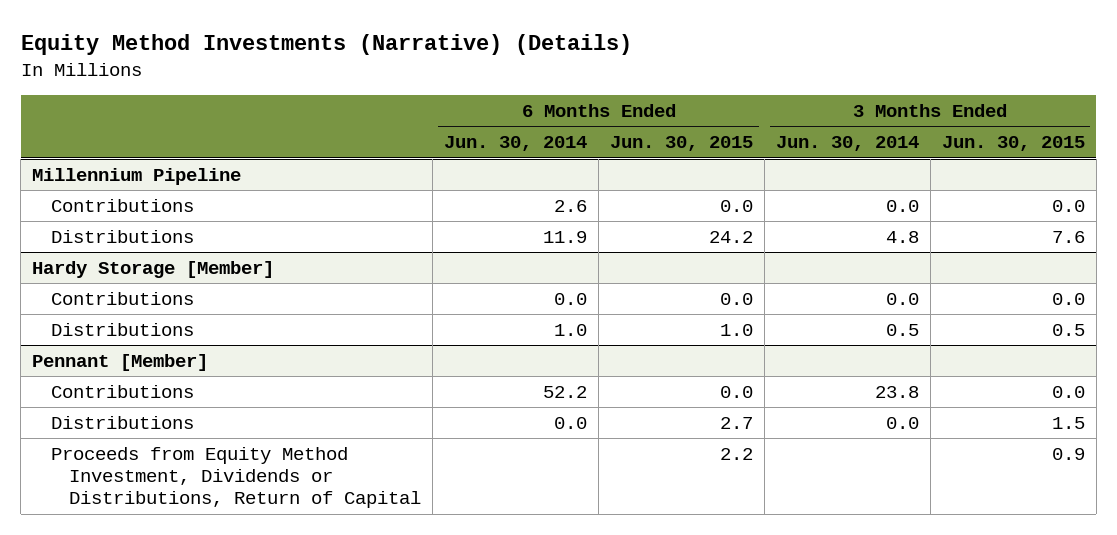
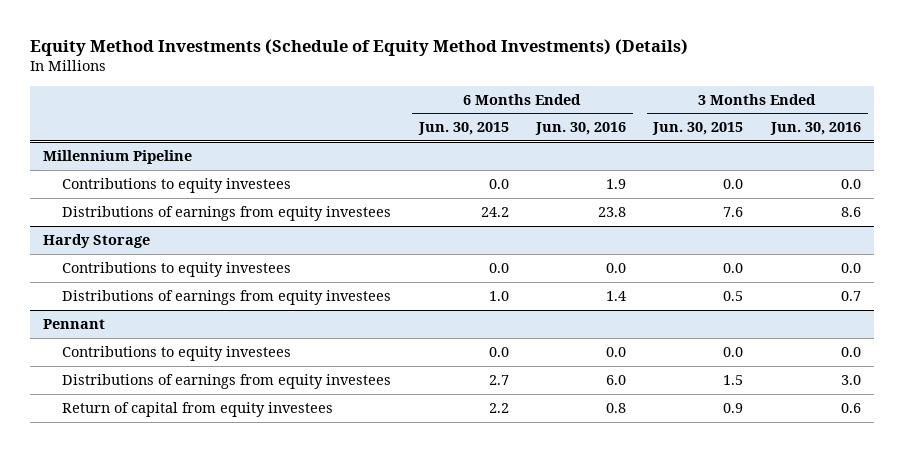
[20,34,632,56] Equity Method Investments (Narrative) (Details) -> [29,38,688,56] Equity Method Investments (Schedule of Equity Method Investments) (Details)
[444,136,588,152] Jun. 30, 2014 -> none
[775,136,919,152] Jun. 30, 2014 -> none
none -> [535,122,627,136] Jun. 30, 2016
none -> [769,122,861,136] Jun. 30, 2016
[50,322,194,336] Distributions -> none
[50,198,194,212] Contributions -> [62,177,292,193] Contributions to equity investees
[50,229,194,243] Distributions -> [62,205,392,221] Distributions of earnings from equity investees
[32,260,275,278] Hardy Storage [Member] -> [43,233,151,248] Hardy Storage
[50,291,194,305] Contributions -> [62,261,292,277] Contributions to equity investees
none -> [62,289,392,305] Distributions of earnings from equity investees
[32,353,209,371] Pennant [Member] -> [43,318,106,329] Pennant
[50,384,194,398] Contributions -> [62,345,292,361] Contributions to equity investees
[50,415,194,429] Distributions -> [62,373,392,389] Distributions of earnings from equity investees
[50,446,422,509] Proceeds from Equity Method Investment, Dividends or Distributions, Return of Capital -> [62,401,334,417] Return of capital from equity investees

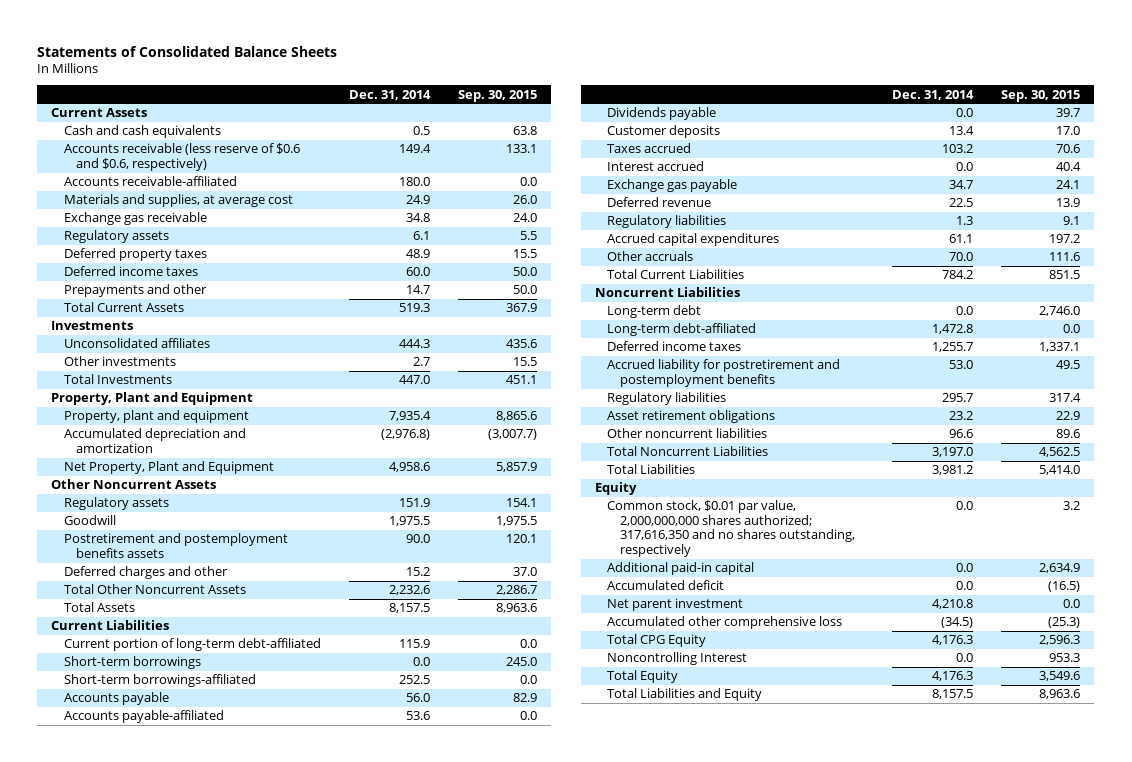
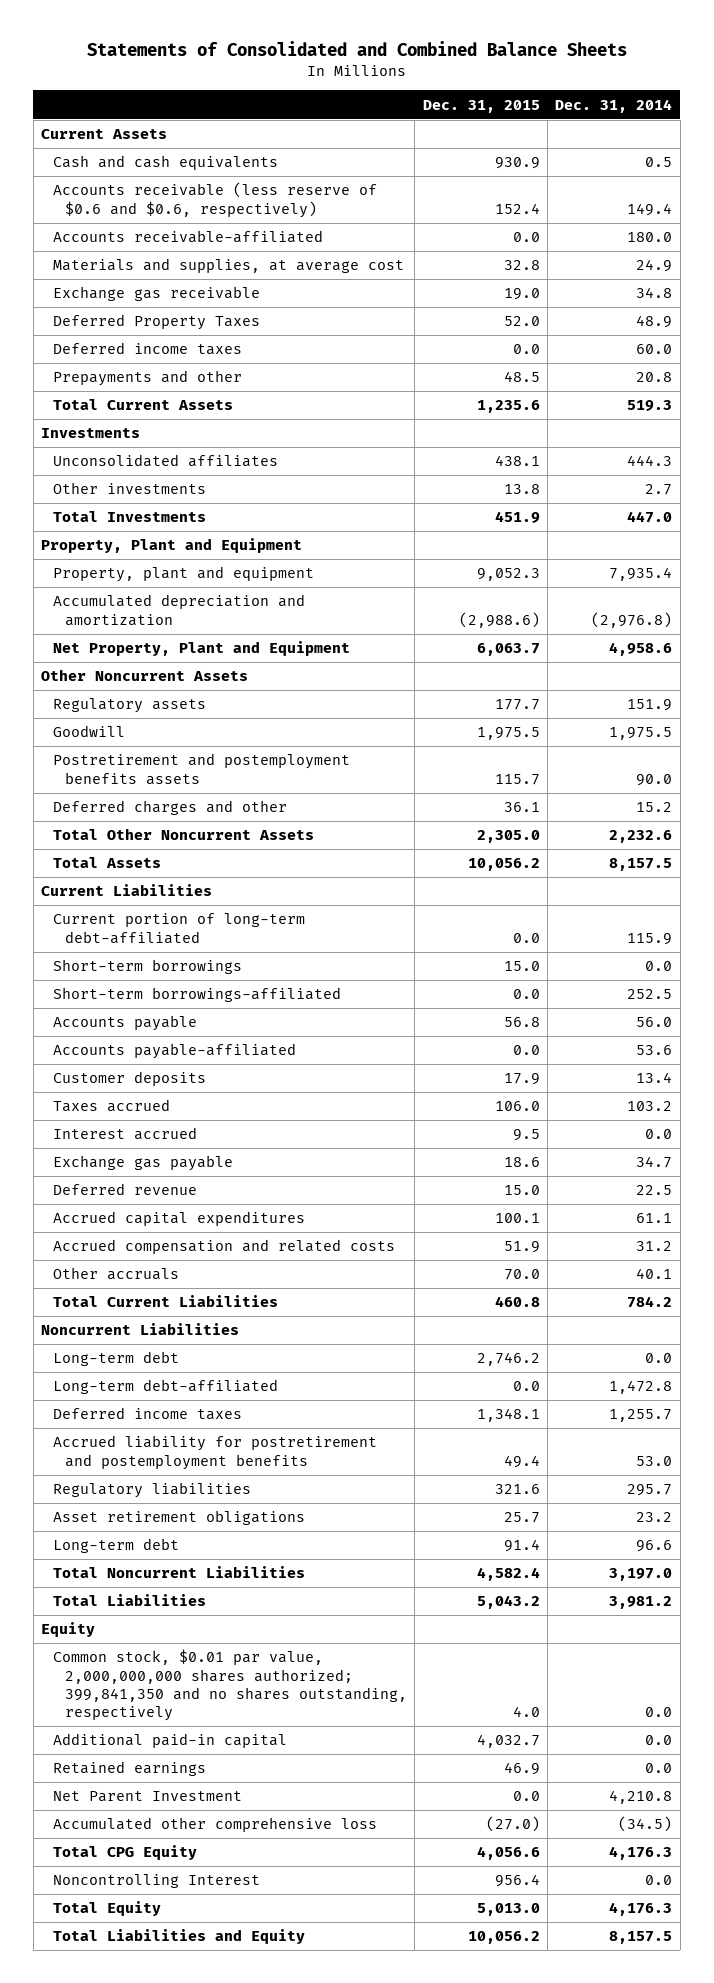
[37,45,338,57] Statements of Consolidated Balance Sheets -> [86,40,627,56] Statements of Consolidated and Combined Balance Sheets
[457,89,537,102] Sep. 30, 2015 -> none
none -> [422,99,540,113] Dec. 31, 2015
[63,230,169,244] Regulatory assets -> none
[63,248,207,262] Deferred property taxes -> [53,314,261,331] Deferred Property Taxes
[405,285,430,295] 14.7 -> [636,372,673,383] 20.8
[607,107,717,121] Dividends payable -> none
[607,215,727,229] Regulatory liabilities -> none
none -> [53,1239,396,1255] Accrued compensation and related costs
[949,252,974,262] 70.0 -> [636,1268,673,1280] 40.1
[607,428,768,439] Other noncurrent liabilities -> [53,1538,180,1554] Long-term debt
[607,500,855,557] Common stock, $0.01 par value, 2,000,000,000 shares authorized; 317,616,350 and no shares outstanding, respectively -> [53,1649,408,1721] Common stock, $0.01 par value, 2,000,000,000 shares authorized; 399,841,350 and no shares outstanding, respectively
[607,580,725,591] Accumulated deficit -> [53,1761,207,1777] Retained earnings
[607,598,744,612] Net parent investment -> [53,1791,243,1803] Net Parent Investment

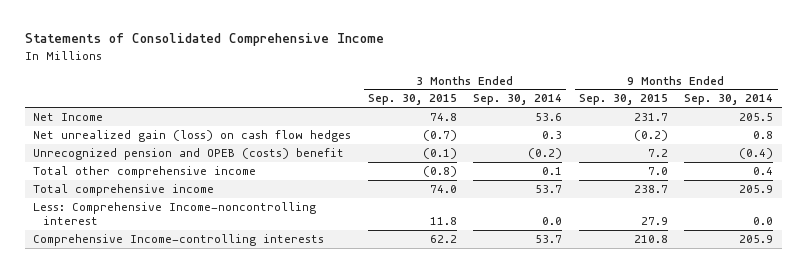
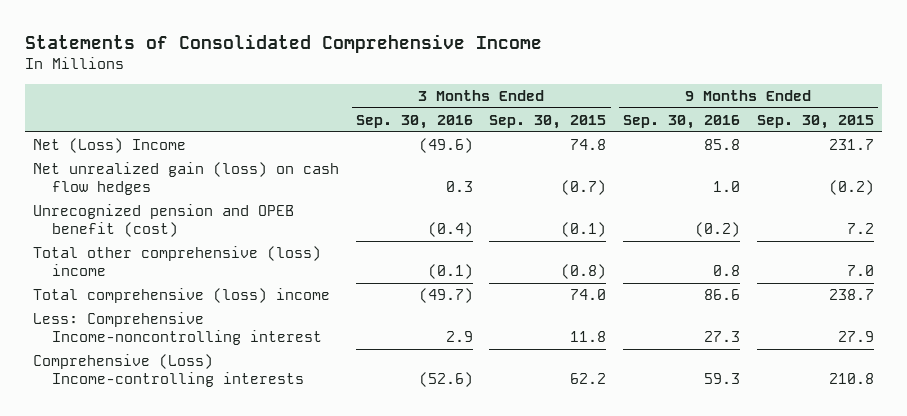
[473,94,563,106] Sep. 30, 2014 -> none
[684,94,774,106] Sep. 30, 2014 -> none
none -> [355,115,473,130] Sep. 30, 2016
none -> [623,115,741,130] Sep. 30, 2016
[33,113,104,122] Net Income -> [33,138,187,154] Net (Loss) Income
[33,148,345,161] Unrecognized pension and OPEB (costs) benefit -> [33,204,295,238] Unrecognized pension and OPEB benefit (cost)
[33,166,257,179] Total other comprehensive income -> [33,246,322,277] Total other comprehensive (loss) income
[33,184,215,197] Total comprehensive income -> [33,288,331,304] Total comprehensive (loss) income
[33,234,325,247] Comprehensive Income-controlling interests -> [33,354,305,388] Comprehensive (Loss) Income-controlling interests

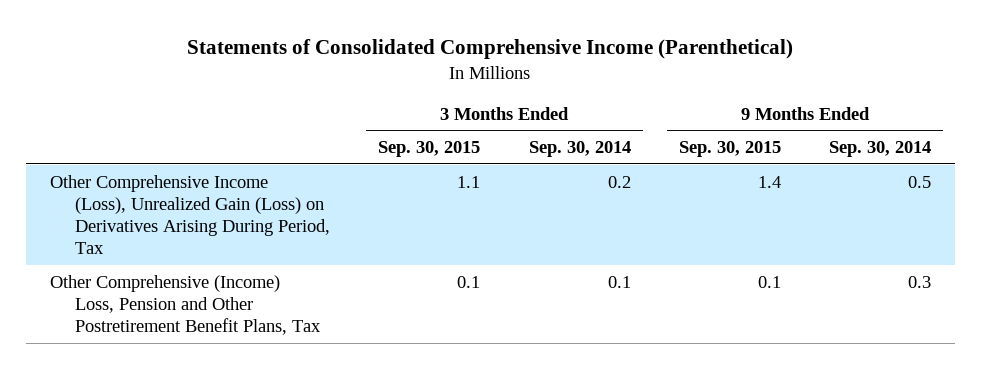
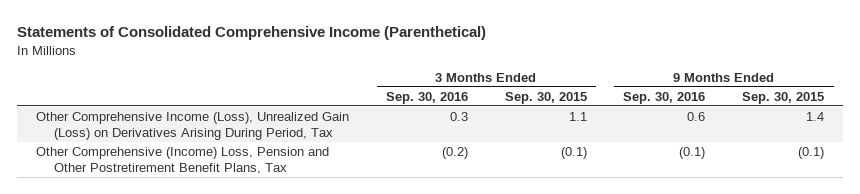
[528,141,631,158] Sep. 30, 2014 -> none
[829,141,932,158] Sep. 30, 2014 -> none
none -> [385,91,468,104] Sep. 30, 2016
none -> [623,91,706,104] Sep. 30, 2016
[457,275,481,288] 0.1 -> [560,146,587,159] (0.1)
[757,275,781,288] 0.1 -> [798,146,825,159] (0.1)

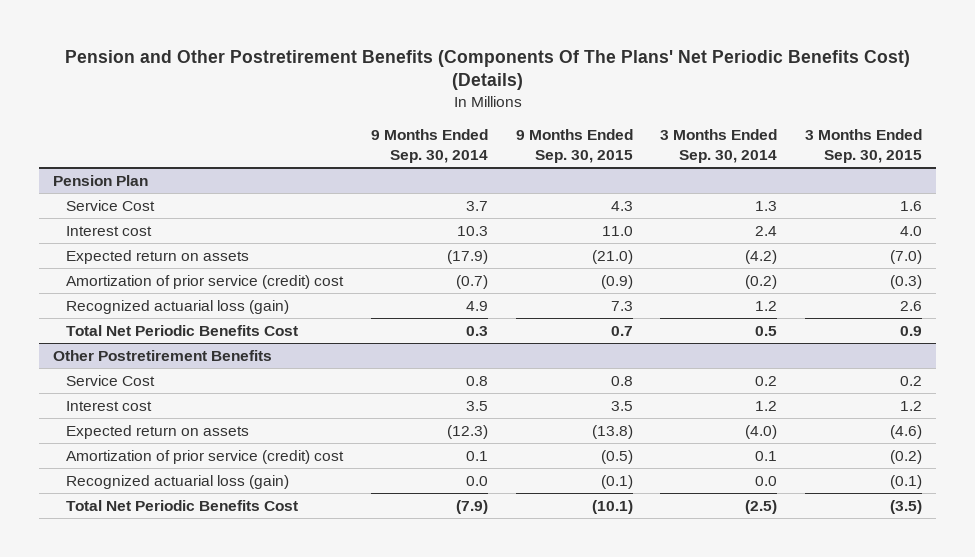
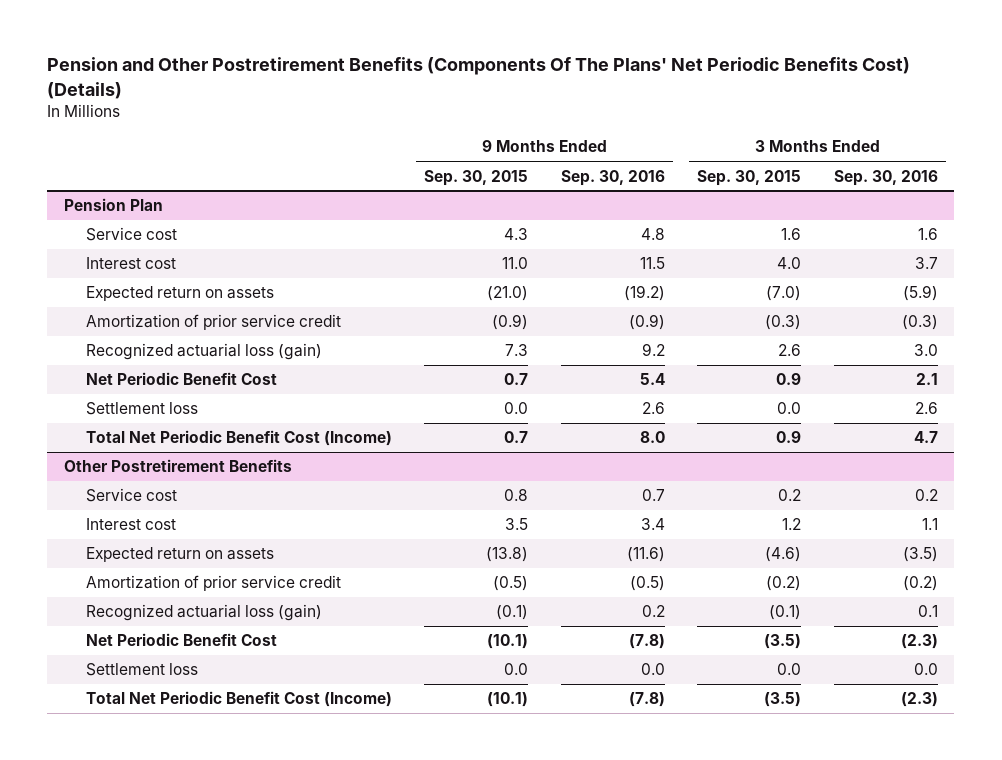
[370,129,488,163] 9 Months Ended Sep. 30, 2014 -> none
[660,129,778,163] 3 Months Ended Sep. 30, 2014 -> none
none -> [560,169,665,186] Sep. 30, 2016
none -> [834,169,939,186] Sep. 30, 2016
[65,199,155,211] Service Cost -> [85,227,177,242] Service cost
[65,274,344,289] Amortization of prior service (credit) cost -> [85,314,341,331] Amortization of prior service credit
none -> [85,372,277,386] Net Periodic Benefit Cost
none -> [85,402,198,416] Settlement loss
[65,324,298,336] Total Net Periodic Benefits Cost -> [85,430,392,447] Total Net Periodic Benefit Cost (Income)
[65,374,155,386] Service Cost -> [85,488,177,503] Service cost
[65,449,344,464] Amortization of prior service (credit) cost -> [85,575,341,592] Amortization of prior service credit
none -> [85,633,277,647] Net Periodic Benefit Cost
none -> [85,663,198,677] Settlement loss
[65,499,298,511] Total Net Periodic Benefits Cost -> [85,691,392,708] Total Net Periodic Benefit Cost (Income)

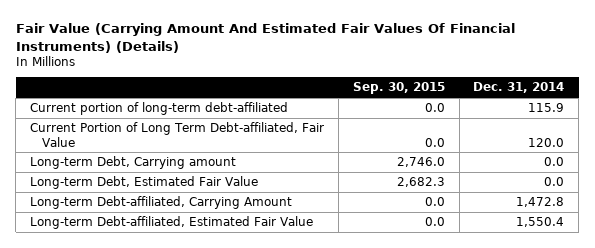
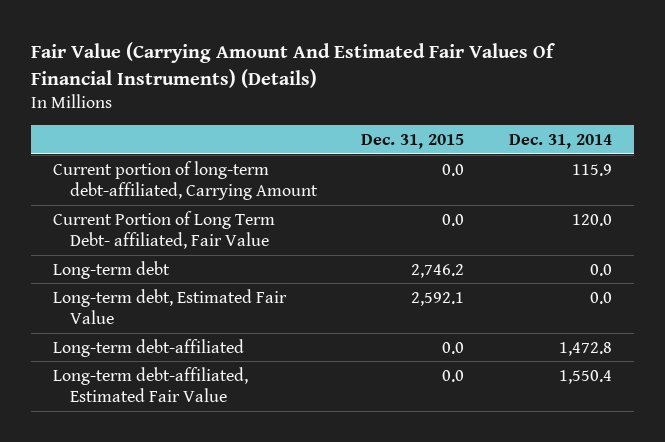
[352,82,445,95] Sep. 30, 2015 -> none
none -> [361,133,465,149] Dec. 31, 2015
[30,101,289,115] Current portion of long-term debt-affiliated -> [53,160,318,201] Current portion of long-term debt-affiliated, Carrying Amount
[30,121,325,147] Current Portion of Long Term Debt-affiliated, Fair Value -> [53,210,276,250] Current Portion of Long Term Debt- affiliated, Fair Value
[30,155,237,169] Long-term Debt, Carrying amount -> [53,260,171,279] Long-term debt
[30,175,259,189] Long-term Debt, Estimated Fair Value -> [53,288,288,325] Long-term debt, Estimated Fair Value
[30,195,293,209] Long-term Debt-affiliated, Carrying Amount -> [53,338,245,357] Long-term debt-affiliated
[30,215,314,229] Long-term Debt-affiliated, Estimated Fair Value -> [53,366,249,403] Long-term debt-affiliated, Estimated Fair Value

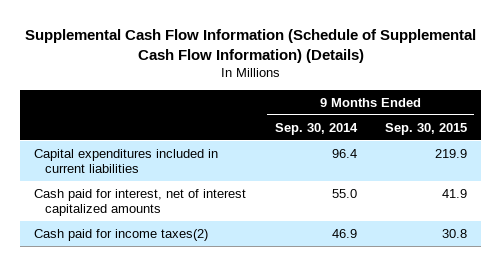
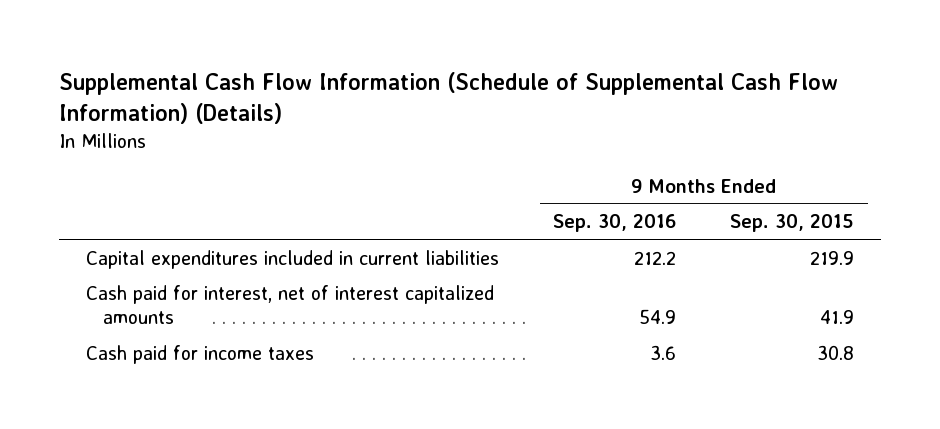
[274,122,358,135] Sep. 30, 2014 -> none
none -> [553,214,677,233] Sep. 30, 2016
[33,228,208,241] Cash paid for income taxes(2) -> [86,344,315,364] Cash paid for income taxes

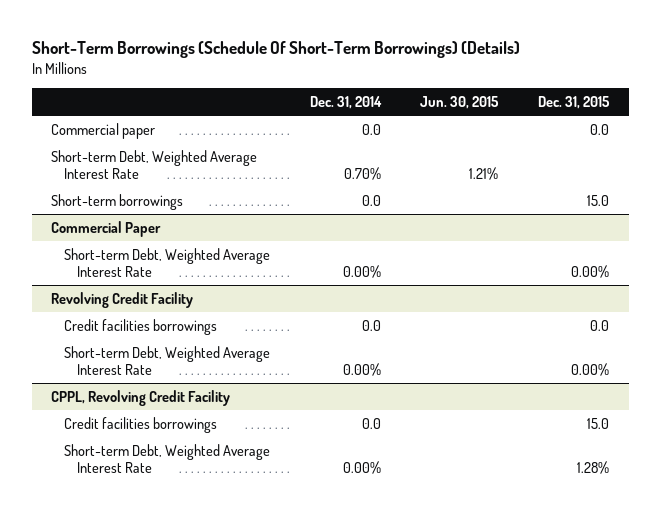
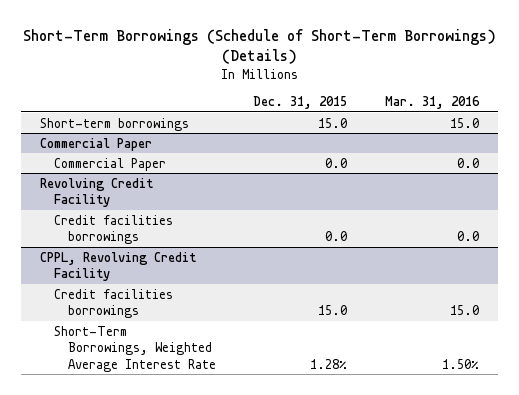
[31,41,520,59] Short-Term Borrowings (Schedule Of Short-Term Borrowings) (Details) -> [22,29,496,65] Short-Term Borrowings (Schedule of Short-Term Borrowings) (Details)
[309,96,382,110] Dec. 31, 2014 -> none
[420,96,500,110] Jun. 30, 2015 -> none
none -> [385,95,481,109] Mar. 31, 2016
[51,122,156,139] Commercial paper -> none
[51,149,258,180] Short-term Debt, Weighted Average Interest Rate -> none
[64,247,271,278] Short-term Debt, Weighted Average Interest Rate -> none
none -> [53,157,166,171] Commercial Paper
[64,345,271,376] Short-term Debt, Weighted Average Interest Rate -> none
[64,443,271,474] Short-term Debt, Weighted Average Interest Rate -> [53,325,216,372] Short-Term Borrowings, Weighted Average Interest Rate

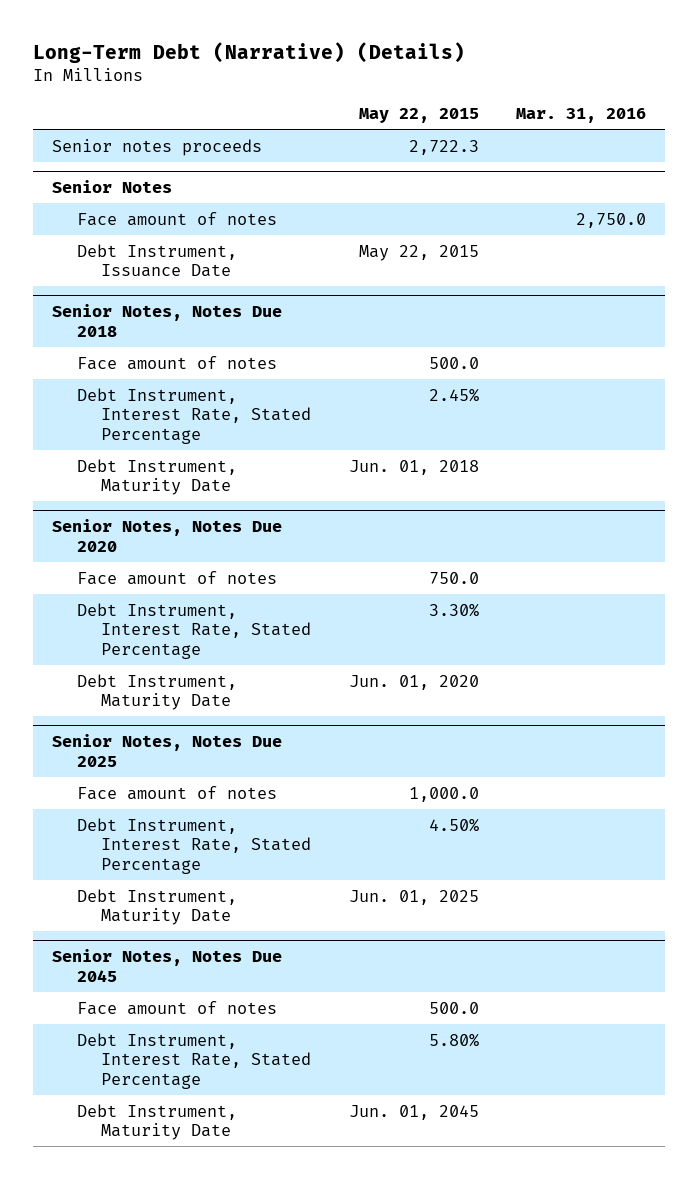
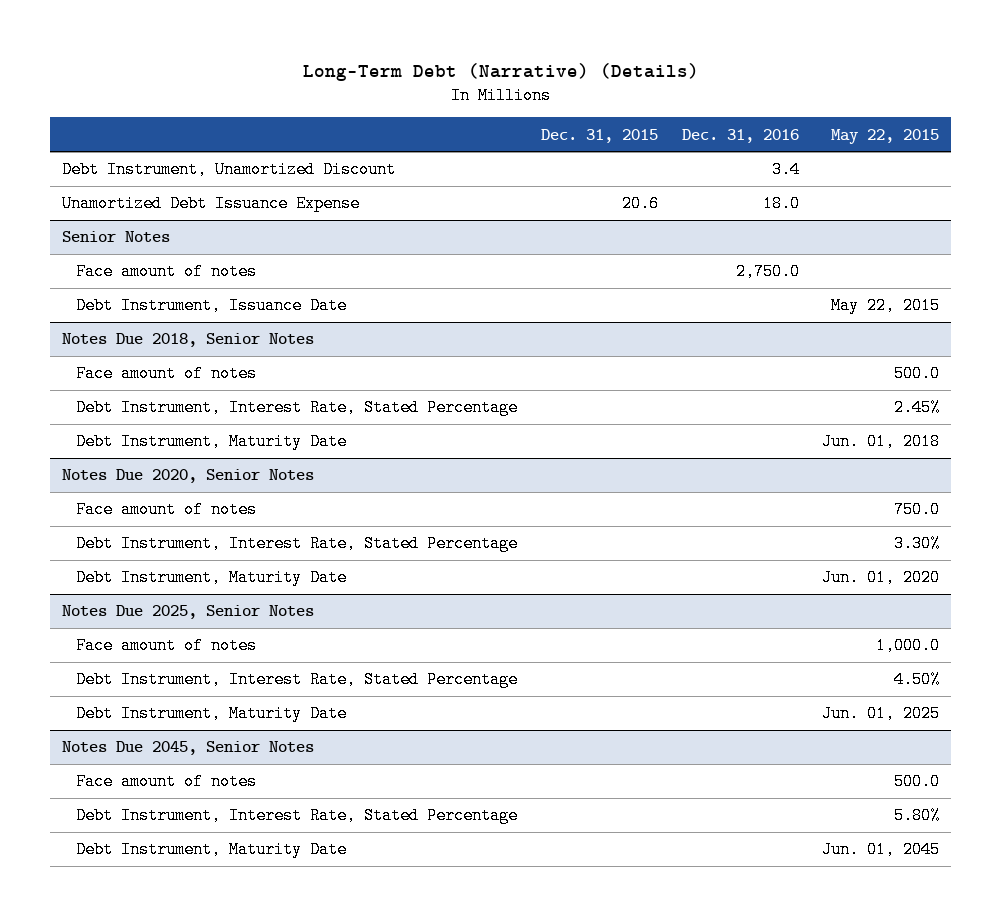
[516,107,647,123] Mar. 31, 2016 -> none
none -> [541,128,659,143] Dec. 31, 2015
none -> [681,128,799,143] Dec. 31, 2016
[52,138,263,156] Senior notes proceeds -> none
none -> [61,161,396,179] Debt Instrument, Unamortized Discount
none -> [61,195,360,213] Unamortized Debt Issuance Expense
[52,304,283,337] Senior Notes, Notes Due 2018 -> [61,333,314,348] Notes Due 2018, Senior Notes
[52,519,283,552] Senior Notes, Notes Due 2020 -> [61,469,314,484] Notes Due 2020, Senior Notes
[52,734,283,767] Senior Notes, Notes Due 2025 -> [61,605,314,620] Notes Due 2025, Senior Notes
[52,949,283,982] Senior Notes, Notes Due 2045 -> [61,741,314,756] Notes Due 2045, Senior Notes

